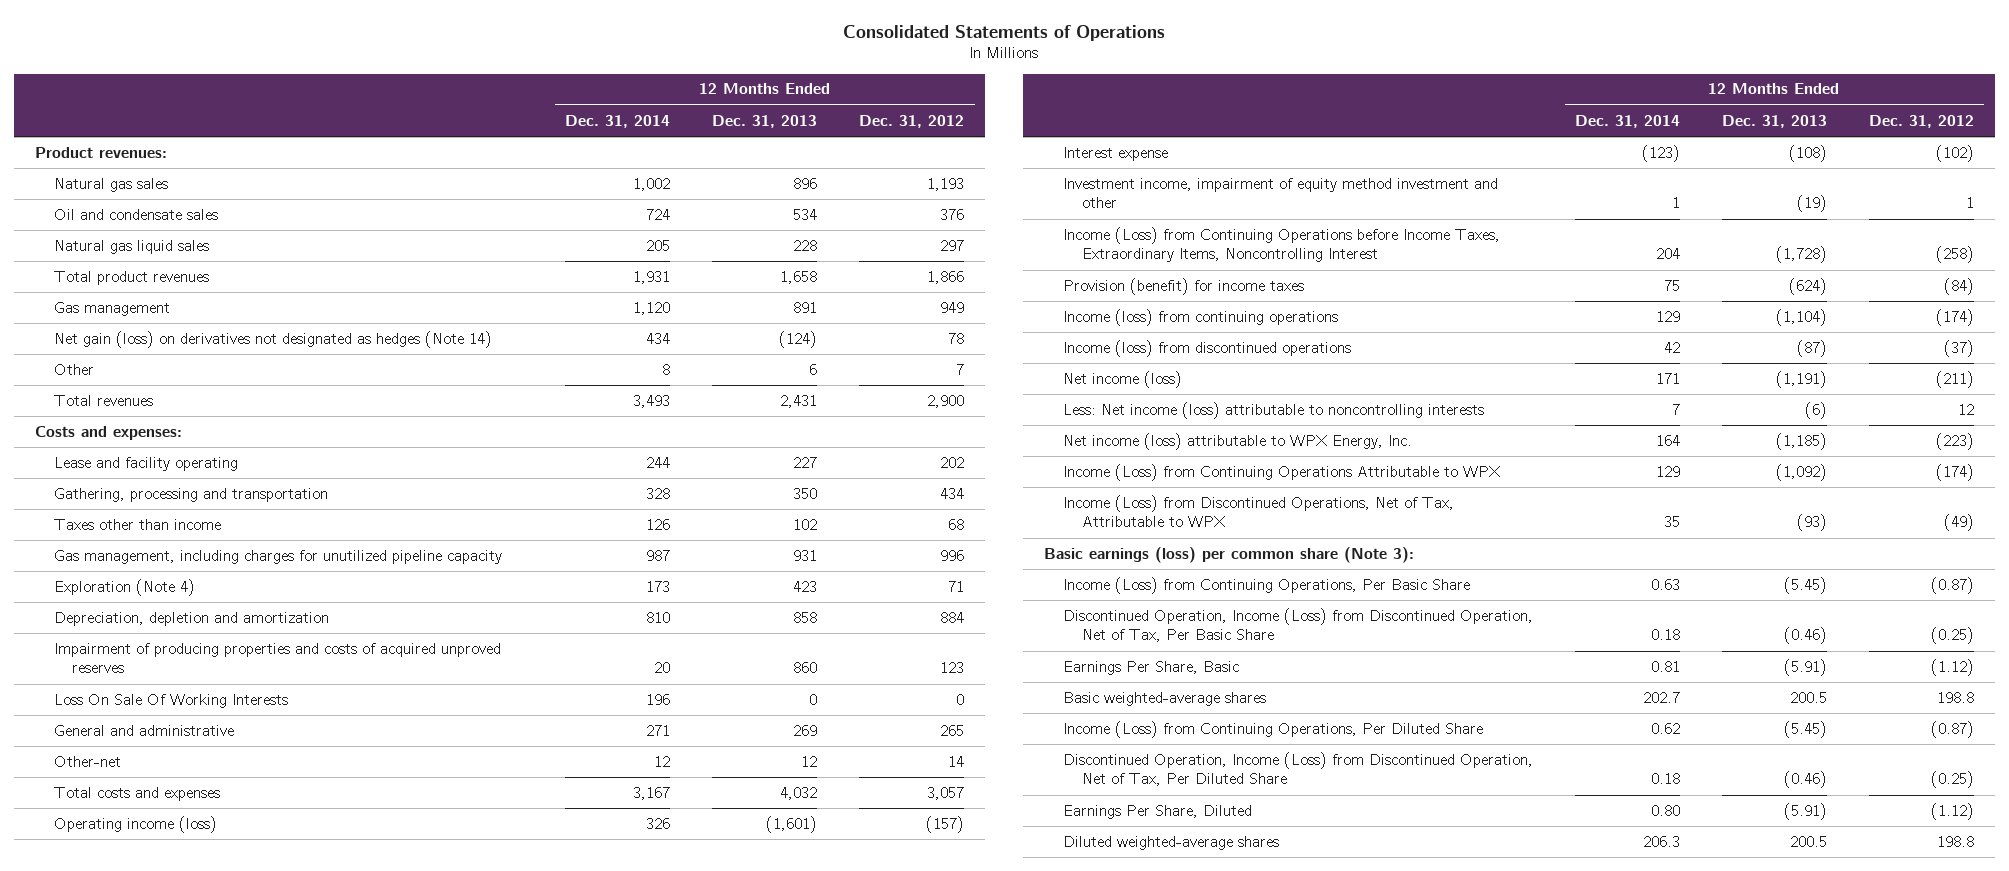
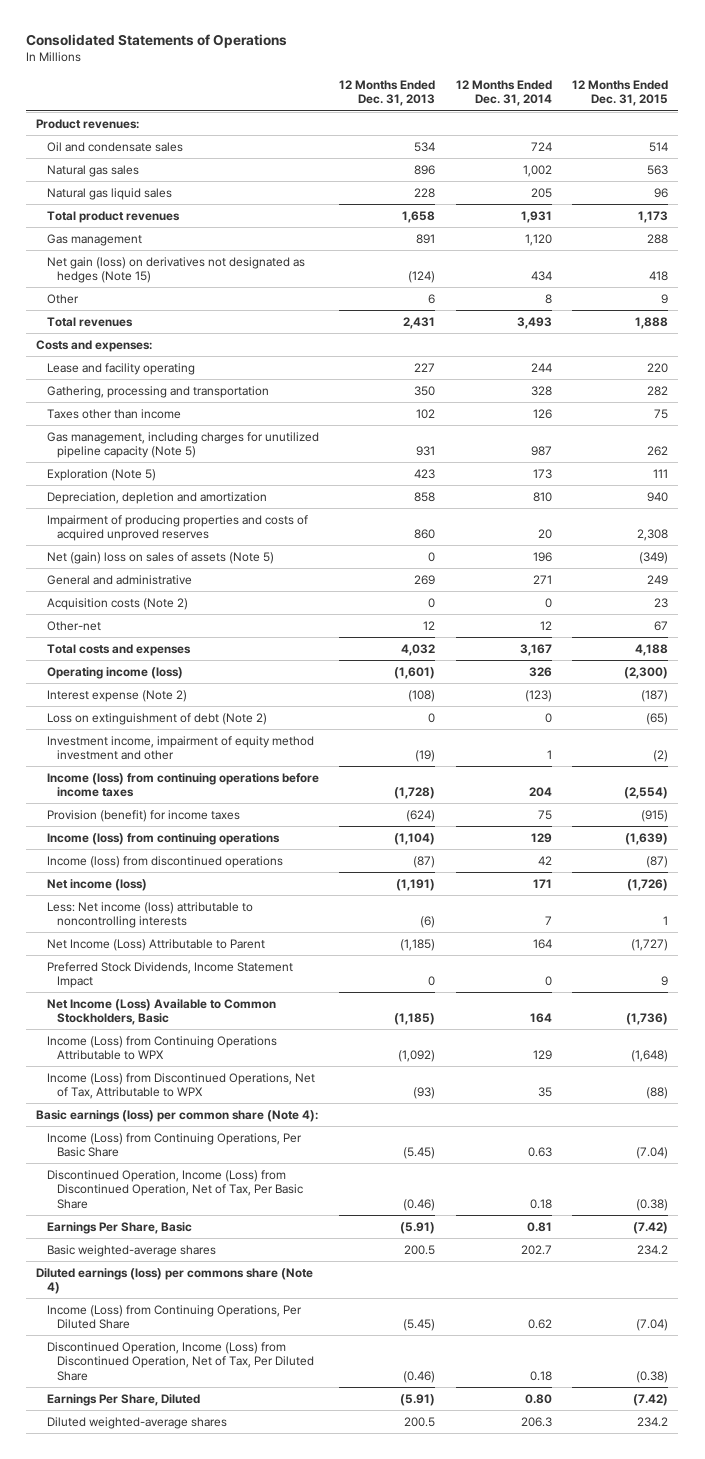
[859,114,965,128] Dec. 31, 2012 -> none
none -> [572,79,669,107] 12 Months Ended Dec. 31, 2015
[53,177,168,192] Natural gas sales -> [46,164,139,177] Natural gas sales
[53,330,492,348] Net gain (loss) on derivatives not designated as hedges (Note 14) -> [46,256,305,284] Net gain (loss) on derivatives not designated as hedges (Note 15)
[53,549,502,564] Gas management, including charges for unutilized pipeline capacity -> [46,431,319,459] Gas management, including charges for unutilized pipeline capacity (Note 5)
[53,578,195,596] Exploration (Note 4) -> [46,468,156,481] Exploration (Note 5)
[53,693,288,708] Loss On Sale Of Working Interests -> [46,551,274,564] Net (gain) loss on sales of assets (Note 5)
none -> [46,597,188,610] Acquisition costs (Note 2)
[1063,146,1169,161] Interest expense -> [46,689,187,702] Interest expense (Note 2)
none -> [46,712,267,725] Loss on extinguishment of debt (Note 2)
[1063,226,1501,263] Income (Loss) from Continuing Operations before Income Taxes, Extraordinary Items, Noncontrolling Interest -> [46,772,319,798] Income (loss) from continuing operations before income taxes
[1063,432,1413,450] Net income (loss) attributable to WPX Energy, Inc. -> [46,938,265,951] Net Income (Loss) Attributable to Parent
none -> [46,961,293,989] Preferred Stock Dividends, Income Statement Impact
none -> [46,998,276,1026] Net Income (Loss) Available to Common Stockholders, Basic
[1044,546,1415,563] Basic earnings (loss) per common share (Note 3): -> [36,1109,319,1122] Basic earnings (loss) per common share (Note 4):
none -> [36,1267,314,1295] Diluted earnings (loss) per commons share (Note 4)

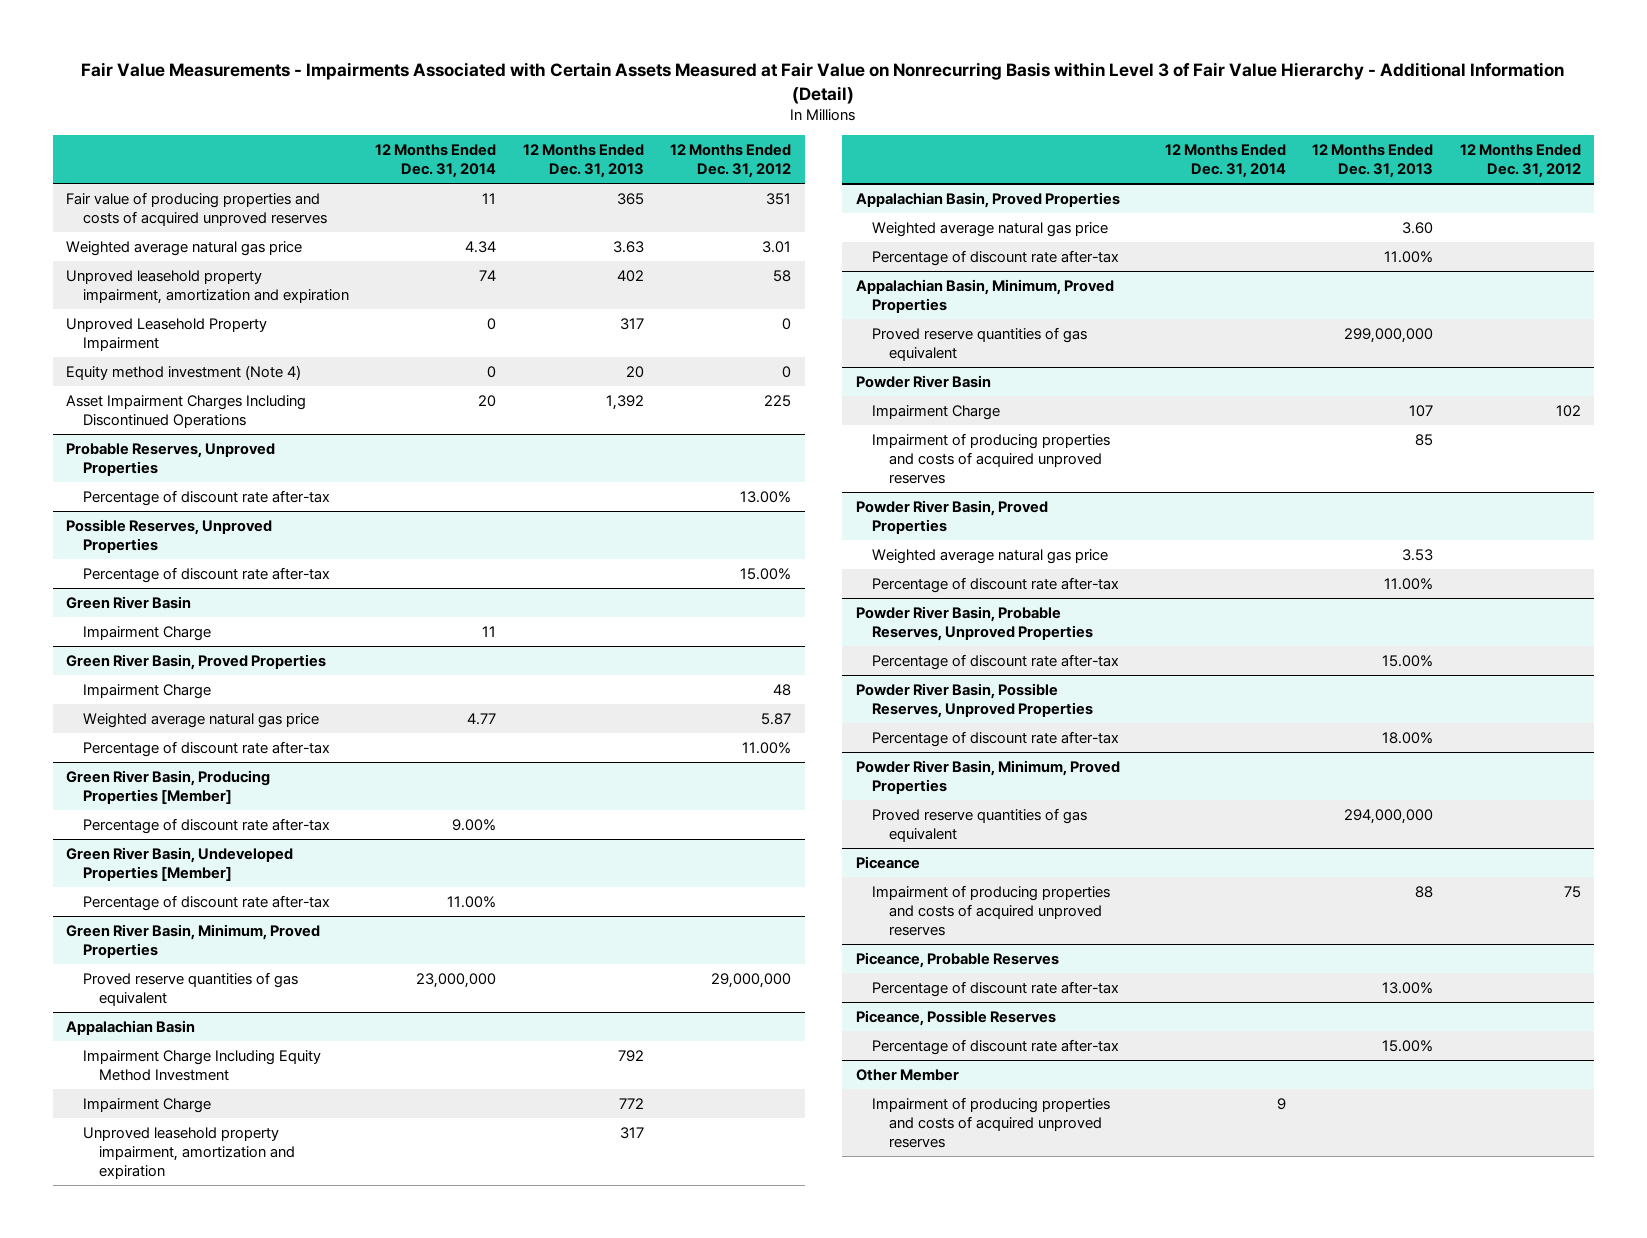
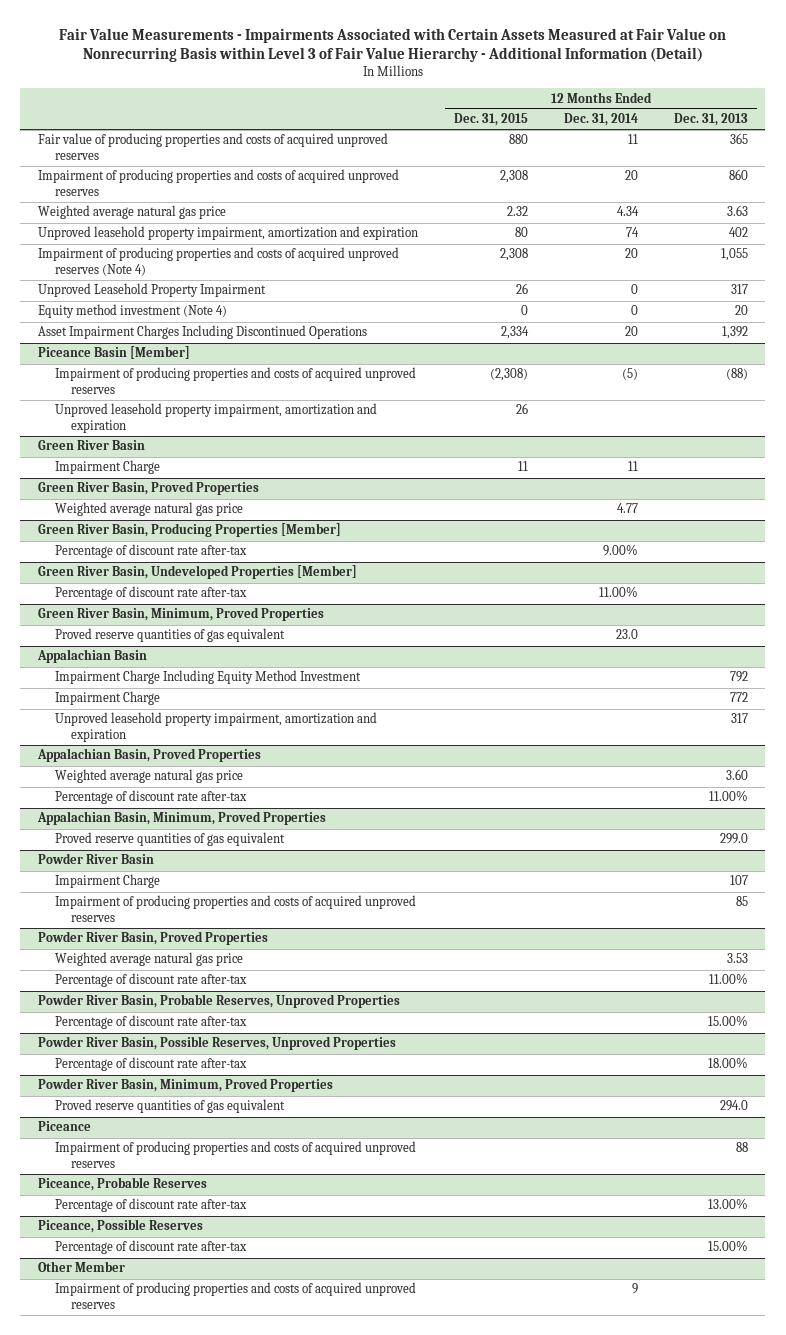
[670,144,792,179] 12 Months Ended Dec. 31, 2012 -> none
none -> [454,113,529,127] Dec. 31, 2015
none -> [38,169,400,196] Impairment of producing properties and costs of acquired unproved reserves
none -> [38,247,400,276] Impairment of producing properties and costs of acquired unproved reserves (Note 4)
[65,443,275,476] Probable Reserves, Unproved Properties -> none
[82,490,330,507] Percentage of discount rate after-tax -> none
[65,519,272,553] Possible Reserves, Unproved Properties -> none
[82,567,330,584] Percentage of discount rate after-tax -> none
none -> [38,346,191,360] Piceance Basin [Member]
none -> [54,367,416,394] Impairment of producing properties and costs of acquired unproved reserves
none -> [54,403,377,433] Unproved leasehold property impairment, amortization and expiration
[82,684,211,700] Impairment Charge -> none
[82,741,330,758] Percentage of discount rate after-tax -> none
[416,973,497,989] 23,000,000 -> [615,629,638,640] 23.0
[1344,328,1434,344] 299,000,000 -> [719,833,748,845] 299.0
[1344,809,1434,825] 294,000,000 -> [719,1100,748,1112] 294.0

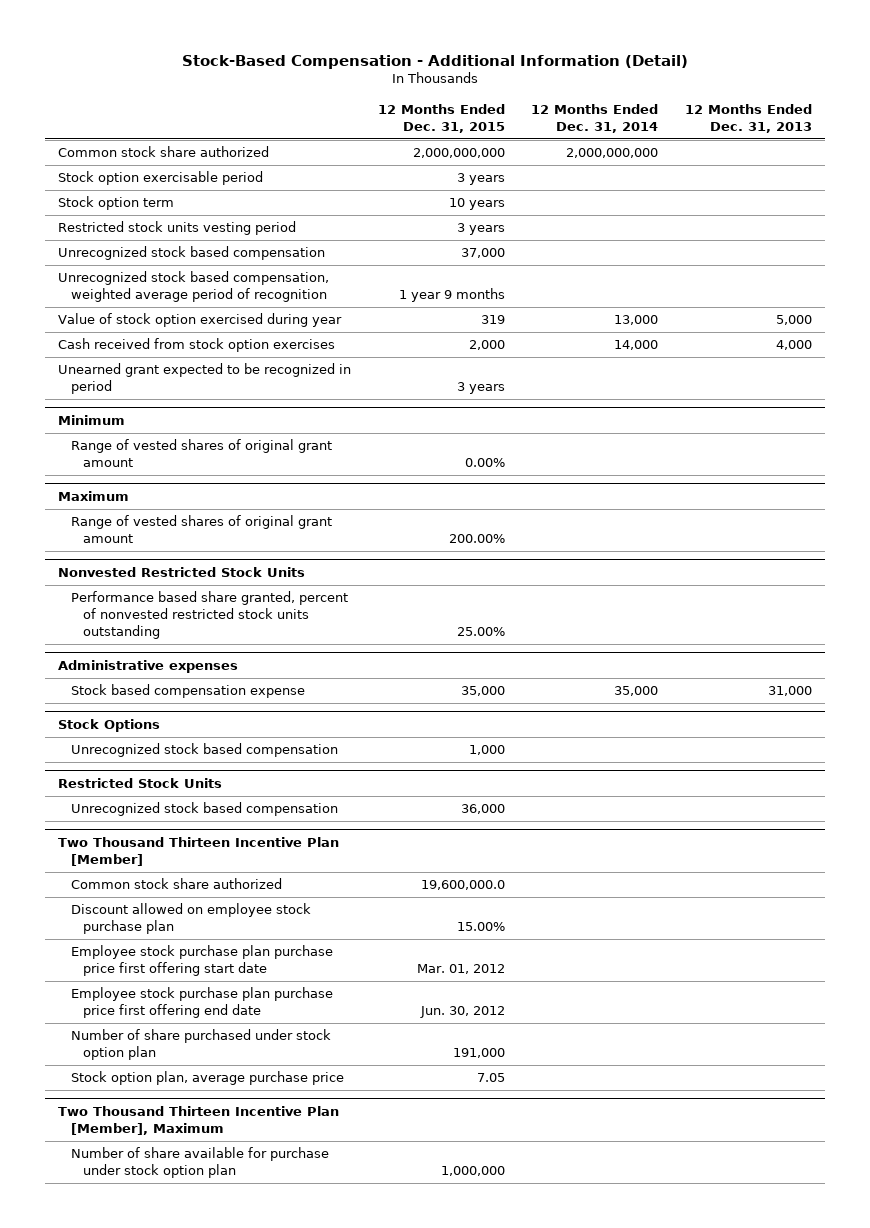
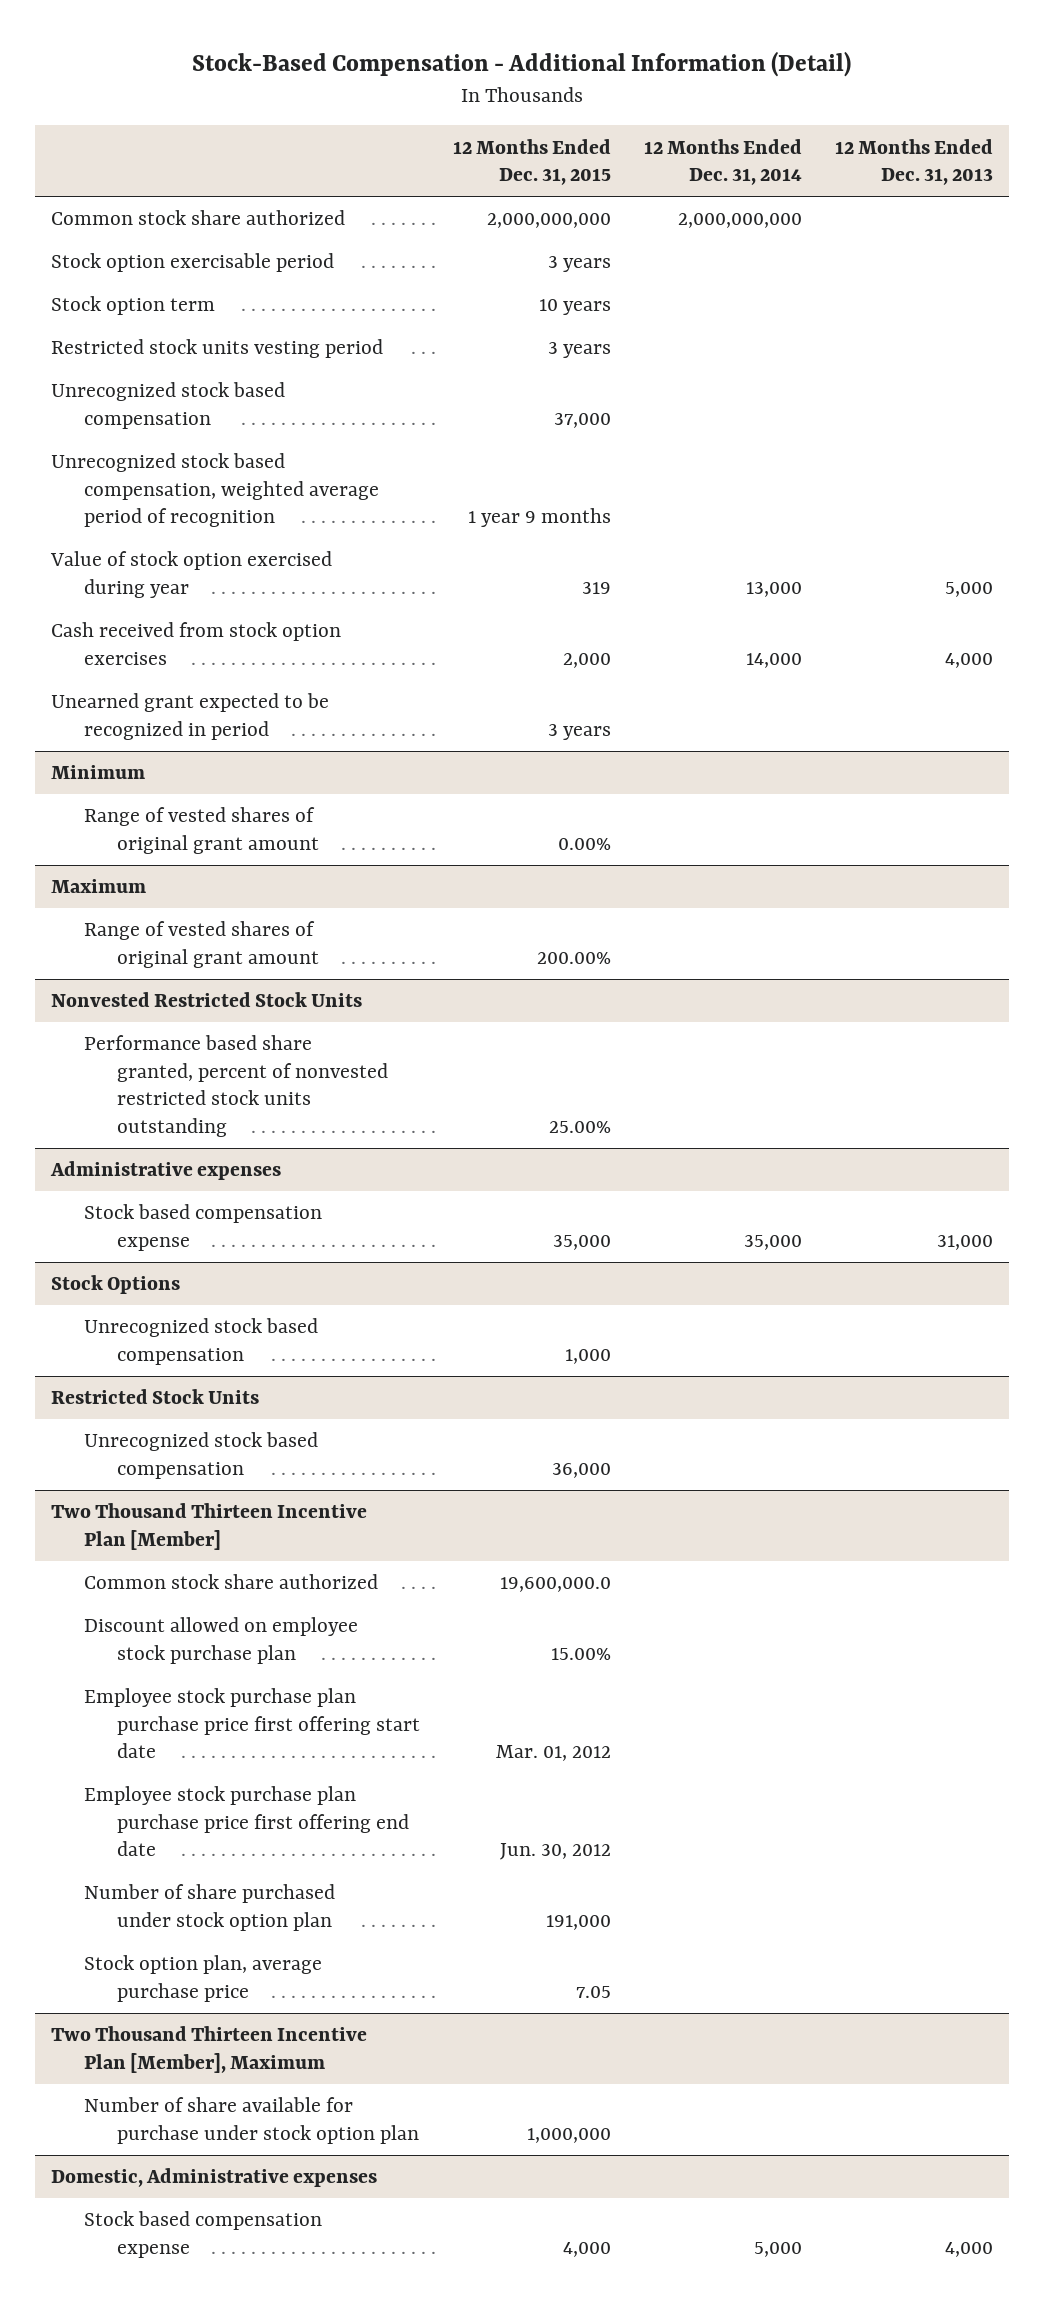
none -> [51,2168,378,2188] Domestic, Administrative expenses
none -> [84,2211,323,2258] Stock based compensation expense

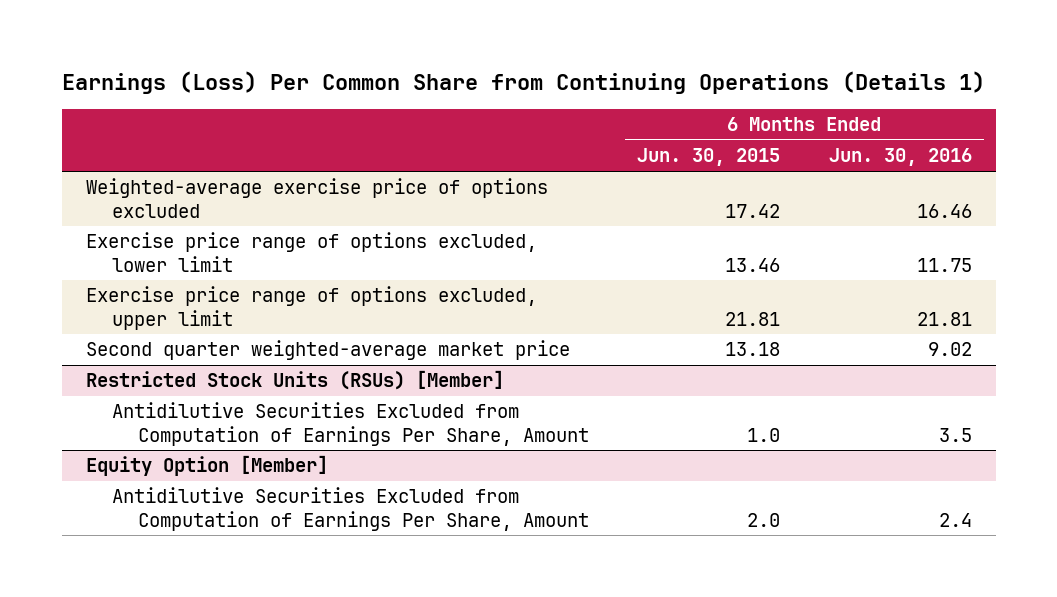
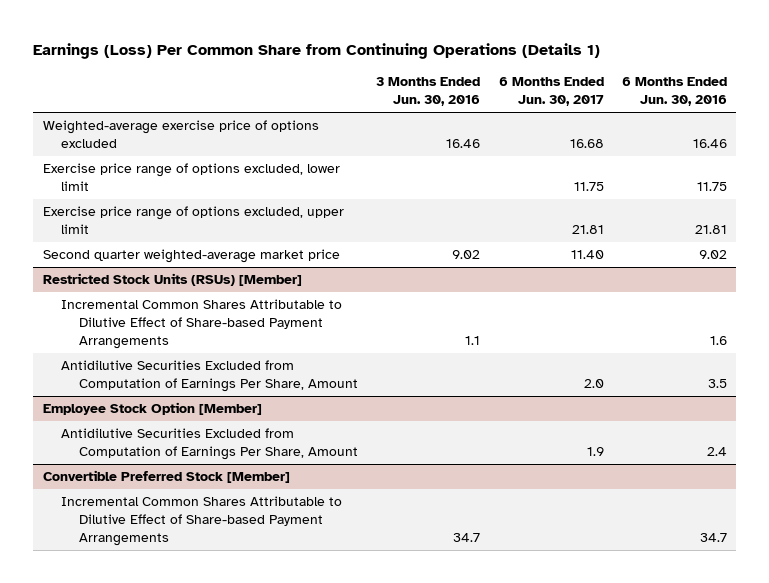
[637,148,781,167] Jun. 30, 2015 -> none
none -> [376,77,481,107] 3 Months Ended Jun. 30, 2016
none -> [498,77,604,107] 6 Months Ended Jun. 30, 2017
none -> [60,299,342,349] Incremental Common Shares Attributable to Dilutive Effect of Share-based Payment Arrangements
[85,455,328,477] Equity Option [Member] -> none
none -> [42,402,262,416] Employee Stock Option [Member]
none -> [42,470,290,484] Convertible Preferred Stock [Member]
none -> [60,496,342,546] Incremental Common Shares Attributable to Dilutive Effect of Share-based Payment Arrangements

